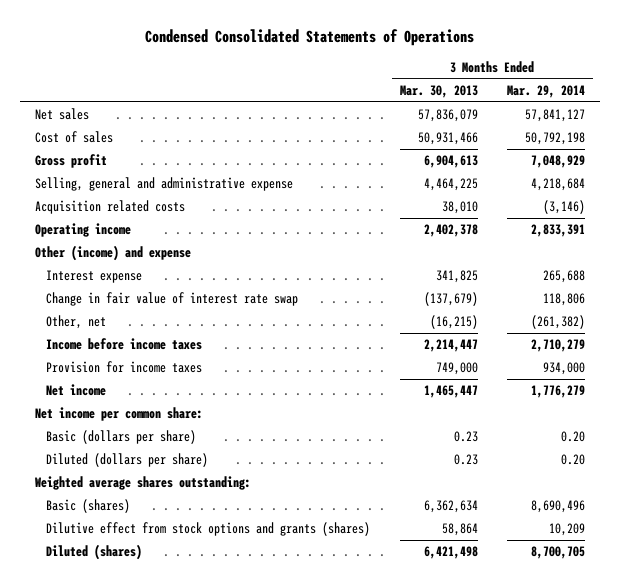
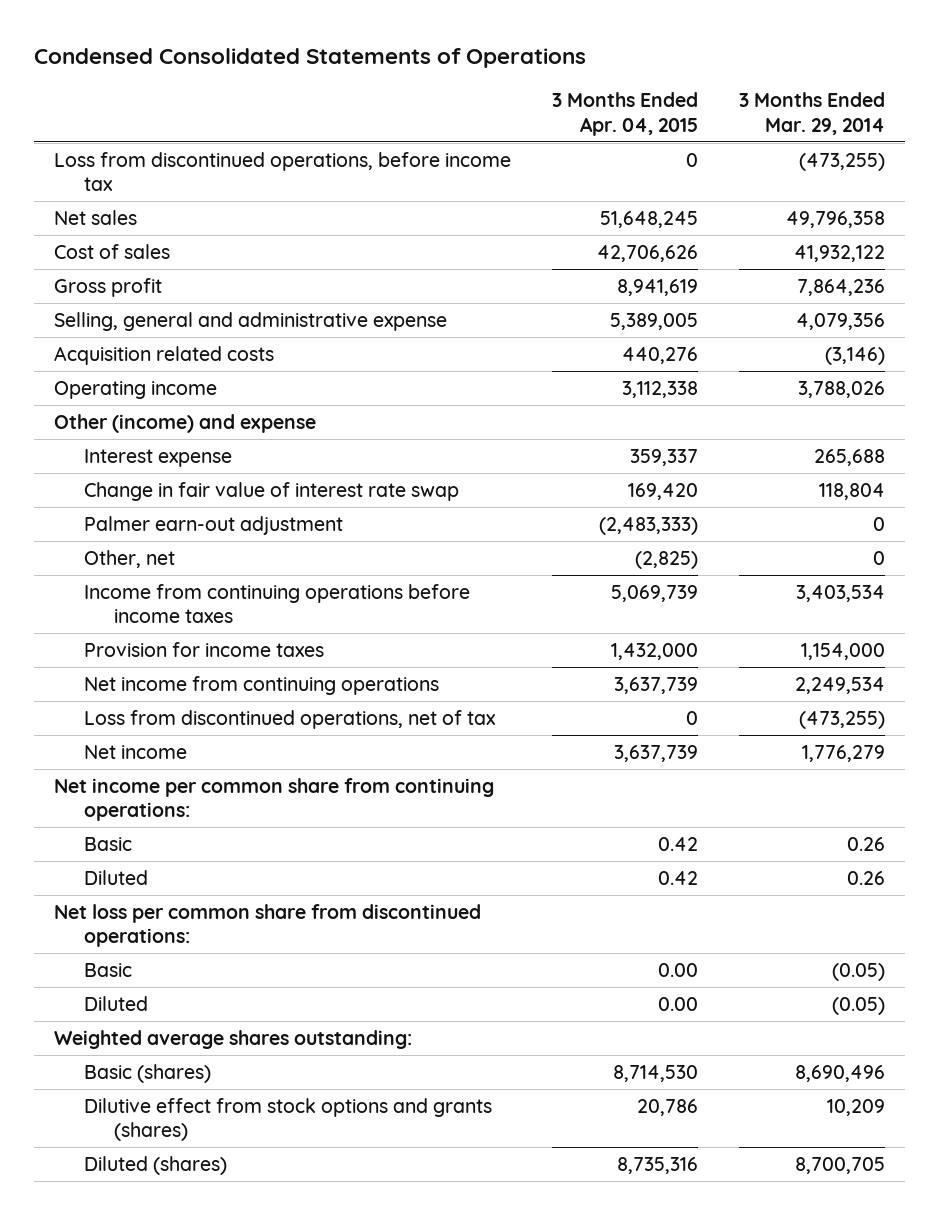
[399,85,478,99] Mar. 30, 2013 -> none
none -> [552,92,699,136] 3 Months Ended Apr. 04, 2015
none -> [54,151,512,192] Loss from discontinued operations, before income tax
[525,109,586,123] 57,841,127 -> [785,210,885,228] 49,796,358
[525,132,586,146] 50,792,198 -> [793,244,885,262] 41,932,122
[531,155,586,169] 7,048,929 -> [796,278,885,296] 7,864,236
[531,178,586,192] 4,218,684 -> [795,312,885,330] 4,079,356
[531,224,586,238] 2,833,391 -> [797,380,885,398] 3,788,026
[543,293,586,307] 118,806 -> [818,482,885,500] 118,804
none -> [84,515,344,535] Palmer earn-out adjustment
[531,315,586,330] (261,382) -> [872,550,885,565] 0
[45,338,202,351] Income before income taxes -> [84,583,471,624] Income from continuing operations before income taxes
[531,339,586,353] 2,710,279 -> [795,584,885,602] 3,403,534
[543,362,586,376] 934,000 -> [800,642,885,660] 1,154,000
none -> [84,675,440,695] Net income from continuing operations
none -> [84,709,497,729] Loss from discontinued operations, net of tax
[45,430,196,445] Basic (dollars per share) -> none
[45,453,208,468] Diluted (dollars per share) -> none
[35,407,204,422] Net income per common share: -> [54,777,495,822] Net income per common share from continuing operations:
none -> [84,836,133,851] Basic
none -> [84,869,149,885] Diluted
none -> [54,903,482,948] Net loss per common share from discontinued operations:
none -> [84,962,133,977] Basic
none -> [84,995,149,1011] Diluted

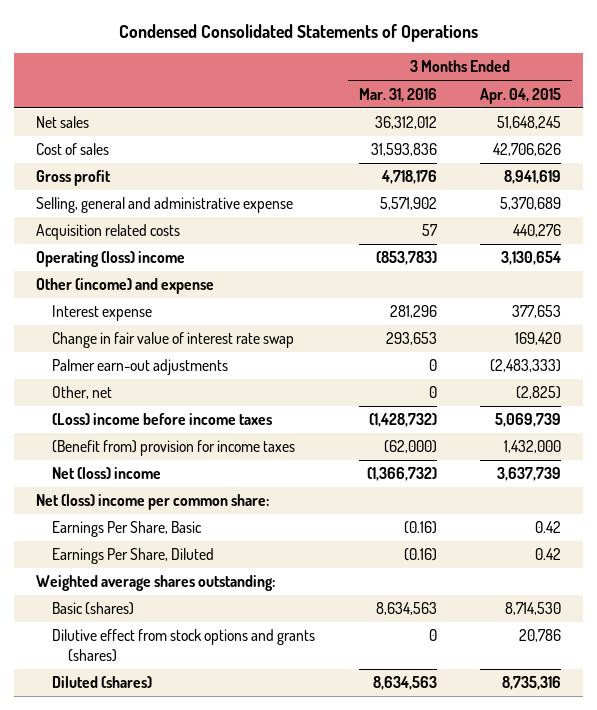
[738,92,885,135] 3 Months Ended Mar. 29, 2014 -> none
none -> [358,87,437,102] Mar. 31, 2016
[54,151,512,192] Loss from discontinued operations, before income tax -> none
[610,312,699,330] 5,389,005 -> [499,197,561,211] 5,370,689
[54,380,218,399] Operating income -> [36,251,186,268] Operating (loss) income
[622,380,699,398] 3,112,338 -> [500,251,561,266] 3,130,654
[630,448,699,466] 359,337 -> [511,305,561,319] 377,653
[84,515,344,535] Palmer earn-out adjustment -> [52,359,229,376] Palmer earn-out adjustments
[84,675,440,695] Net income from continuing operations -> none
[84,709,497,729] Loss from discontinued operations, net of tax -> none
[54,777,495,822] Net income per common share from continuing operations: -> none
[84,836,133,851] Basic -> none
[84,869,149,885] Diluted -> none
[84,962,133,977] Basic -> none
[84,995,149,1011] Diluted -> none
[84,583,471,624] Income from continuing operations before income taxes -> [52,413,273,426] (Loss) income before income taxes
[84,641,325,657] Provision for income taxes -> [52,440,296,457] (Benefit from) provision for income taxes
[84,744,188,759] Net income -> [52,467,162,480] Net (loss) income
[54,903,482,948] Net loss per common share from discontinued operations: -> [36,494,270,511] Net (loss) income per common share:
none -> [52,521,203,538] Earnings Per Share, Basic
none -> [52,548,215,565] Earnings Per Share, Diluted

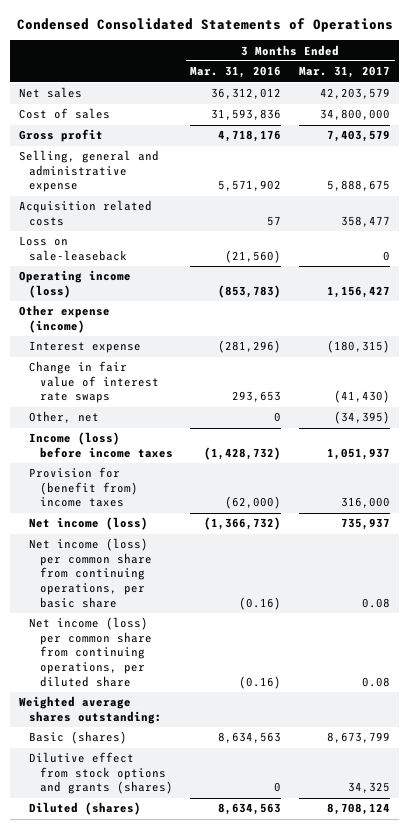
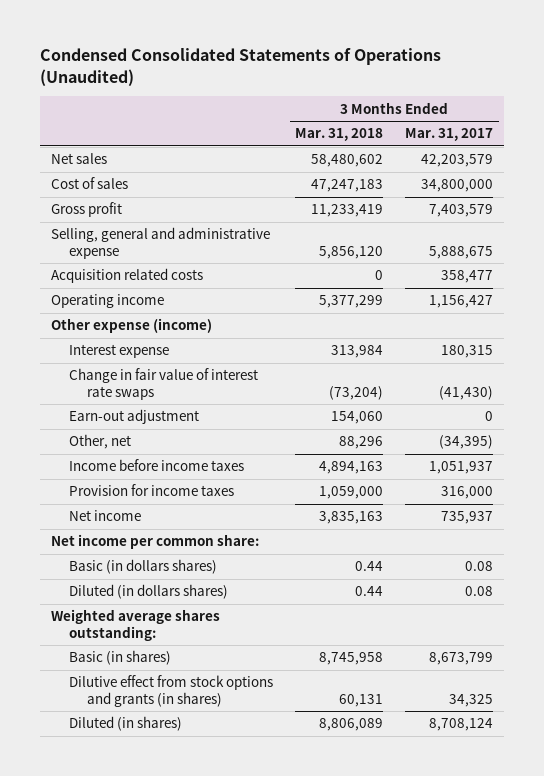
[16,17,393,32] Condensed Consolidated Statements of Operations -> [40,48,442,86] Condensed Consolidated Statements of Operations (Unaudited)
[190,66,282,79] Mar. 31, 2016 -> none
none -> [295,128,384,142] Mar. 31, 2018
[19,236,128,261] Loss on sale-leaseback -> none
[19,270,132,298] Operating income (loss) -> [50,294,164,309] Operating income
[327,340,391,354] (180,315) -> [441,345,494,359] 180,315
none -> [69,409,200,425] Earn-out adjustment
[29,432,173,458] Income (loss) before income taxes -> [69,459,245,472] Income before income taxes
[29,467,138,508] Provision for (benefit from) income taxes -> [69,484,235,497] Provision for income taxes
[29,517,149,531] Net income (loss) -> [69,510,142,522] Net income
none -> [50,534,259,550] Net income per common share:
[29,538,152,608] Net income (loss) per common share from continuing operations, per basic share -> [69,559,218,575] Basic (in dollars shares)
[29,617,152,687] Net income (loss) per common share from continuing operations, per diluted share -> [69,584,229,600] Diluted (in dollars shares)
[29,731,128,745] Basic (shares) -> [69,650,172,666] Basic (in shares)
[29,752,173,795] Dilutive effect from stock options and grants (shares) -> [69,675,274,707] Dilutive effect from stock options and grants (in shares)
[29,802,142,816] Diluted (shares) -> [69,716,183,732] Diluted (in shares)

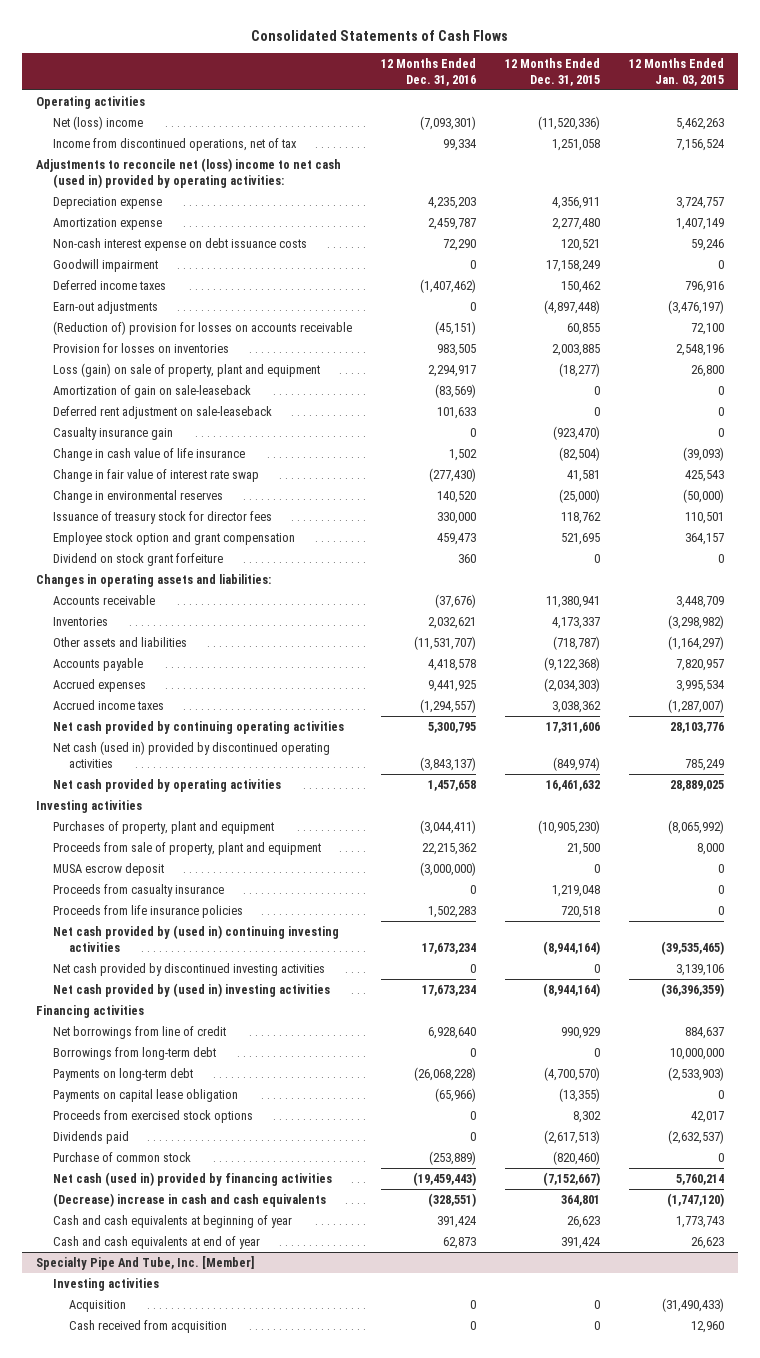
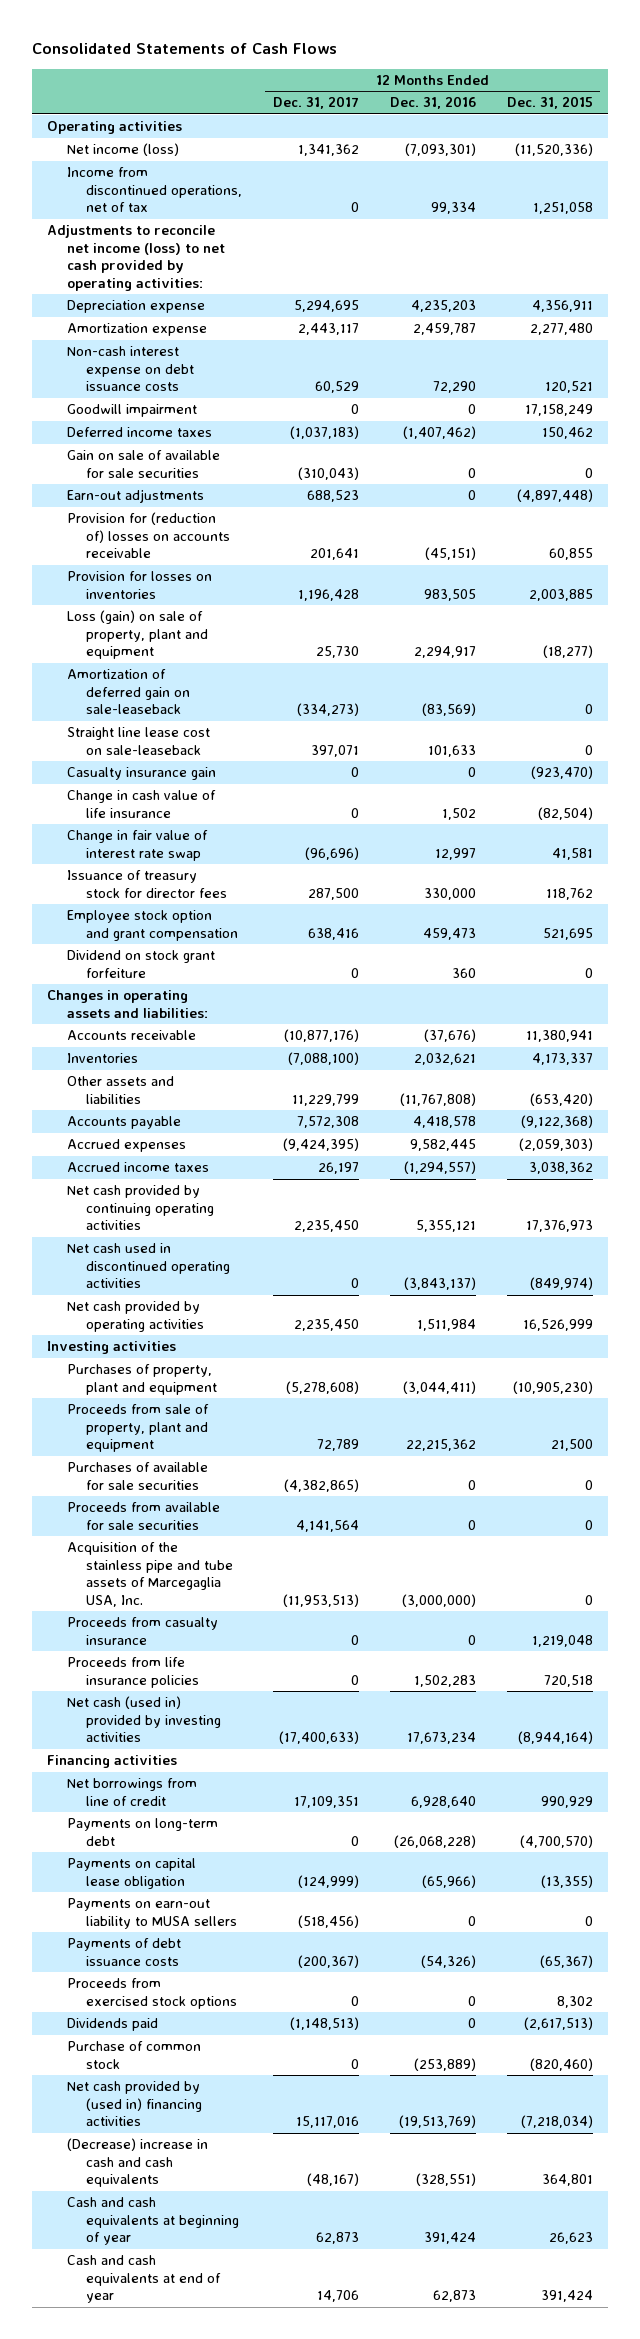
[628,58,724,86] 12 Months Ended Jan. 03, 2015 -> none
none -> [272,96,359,110] Dec. 31, 2017
[52,115,143,130] Net (loss) income -> [66,143,179,157] Net income (loss)
[36,157,342,188] Adjustments to reconcile net (loss) income to net cash (used in) provided by operating activities: -> [47,225,225,291] Adjustments to reconcile net income (loss) to net cash provided by operating activities:
none -> [66,450,220,478] Gain on sale of available for sale securities
[52,320,352,335] (Reduction of) provision for losses on accounts receivable -> [66,512,230,559] Provision for (reduction of) losses on accounts receivable
[52,384,251,398] Amortization of gain on sale-leaseback -> [66,669,190,715] Amortization of deferred gain on sale-leaseback
[52,405,272,419] Deferred rent adjustment on sale-leaseback -> [66,727,210,755] Straight line lease cost on sale-leaseback
[52,489,223,503] Change in environmental reserves -> none
[428,467,476,482] (277,430) -> [434,847,476,860] 12,997
[413,635,476,650] (11,531,707) -> [399,1092,476,1106] (11,767,808)
[552,635,600,650] (718,787) -> [529,1092,593,1106] (653,420)
[427,679,476,692] 9,441,925 -> [409,1139,476,1152] 9,582,445
[543,677,600,692] (2,034,303) -> [518,1138,593,1152] (2,059,303)
[427,721,476,733] 5,300,795 -> [415,1220,476,1233] 5,355,121
[545,721,600,733] 17,311,606 -> [525,1220,593,1233] 17,376,973
[52,740,330,768] Net cash (used in) provided by discontinued operating activities -> [66,1243,230,1289] Net cash used in discontinued operating activities
[427,779,476,791] 1,457,658 -> [416,1318,476,1331] 1,511,984
[545,779,600,791] 16,461,632 -> [522,1318,593,1331] 16,526,999
[52,862,164,876] MUSA escrow deposit -> none
none -> [66,1462,208,1490] Purchases of available for sale securities
none -> [66,1502,220,1530] Proceeds from available for sale securities
none -> [66,1542,233,1607] Acquisition of the stainless pipe and tube assets of Marcegaglia USA, Inc.
[52,924,339,952] Net cash provided by (used in) continuing investing activities -> none
[52,962,325,976] Net cash provided by discontinued investing activities -> none
[52,982,330,997] Net cash provided by (used in) investing activities -> [66,1696,221,1743] Net cash (used in) provided by investing activities
[52,1046,216,1060] Borrowings from long-term debt -> none
none -> [66,1898,237,1929] Payments on earn-out liability to MUSA sellers
none -> [66,1938,181,1966] Payments of debt issuance costs
[52,1171,332,1186] Net cash (used in) provided by financing activities -> [66,2081,202,2127] Net cash provided by (used in) financing activities
[412,1171,476,1186] (19,459,443) -> [398,2115,476,2129] (19,513,769)
[542,1171,600,1186] (7,152,667) -> [520,2115,593,2129] (7,218,034)
[36,1255,255,1270] Specialty Pipe And Tube, Inc. [Member] -> none
[52,1277,159,1291] Investing activities -> none
[69,1299,127,1312] Acquisition -> none
[69,1319,228,1333] Cash received from acquisition -> none

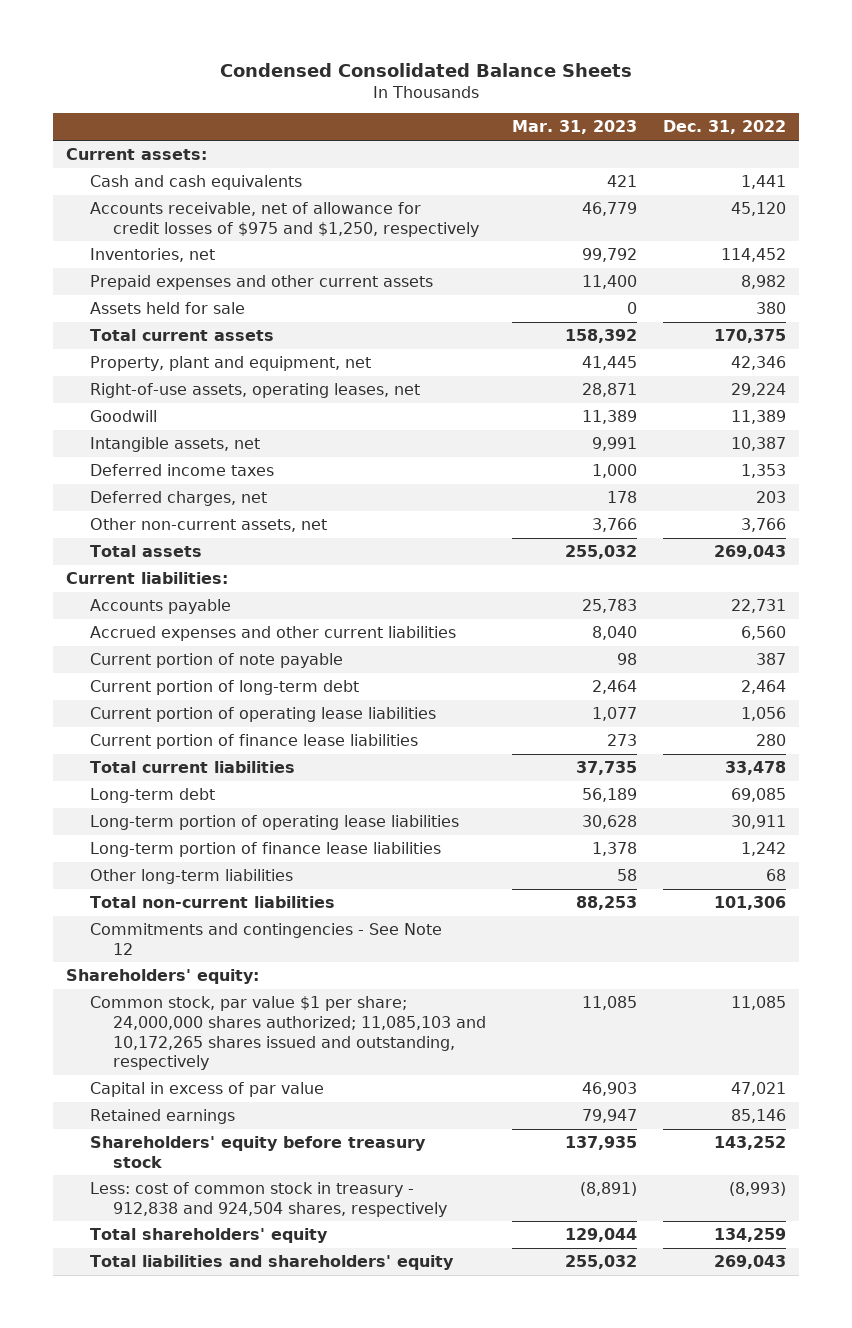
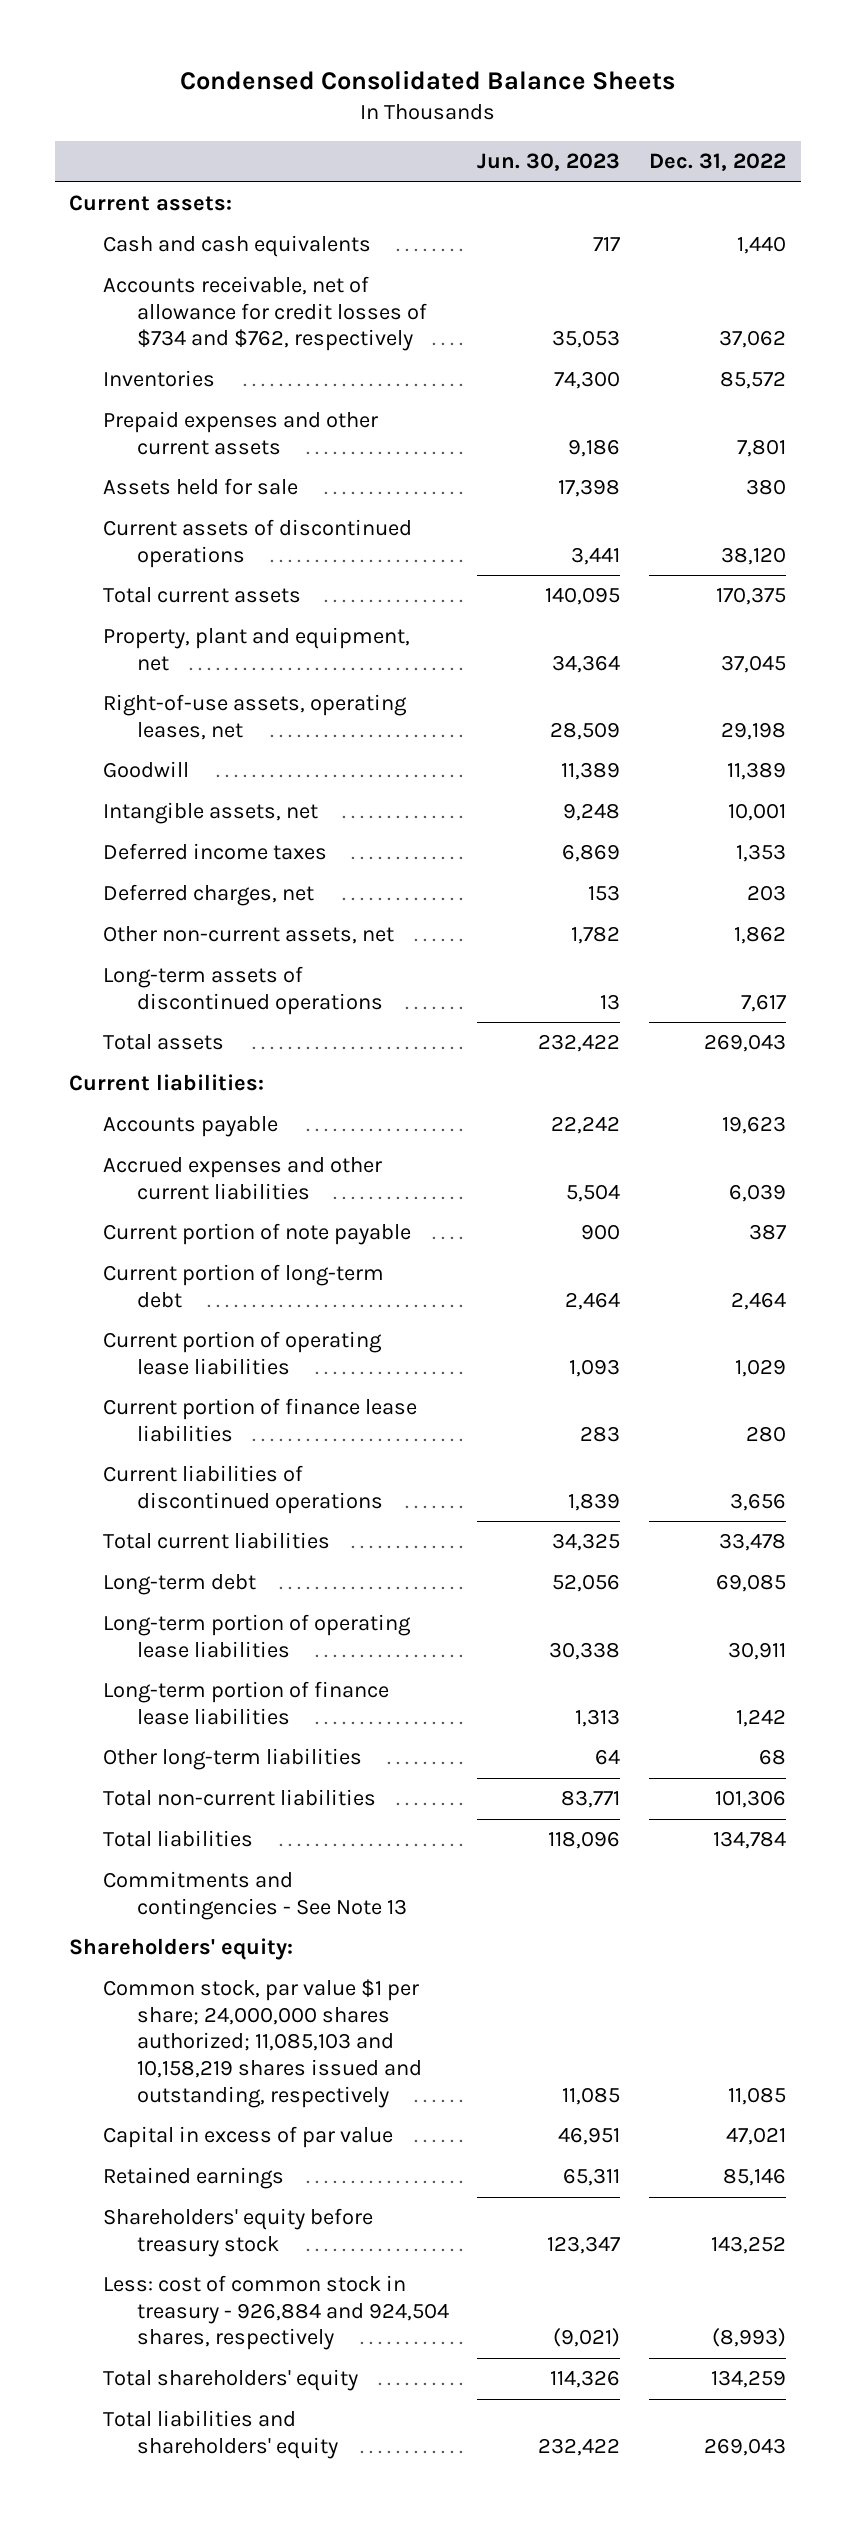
[511,120,637,135] Mar. 31, 2023 -> none
none -> [477,153,621,172] Jun. 30, 2023
[741,174,787,189] 1,441 -> [737,236,787,255] 1,440
[89,201,479,237] Accounts receivable, net of allowance for credit losses of $975 and $1,250, respectively -> [102,276,427,352] Accounts receivable, net of allowance for credit losses of $734 and $762, respectively
[731,201,787,216] 45,120 -> [719,330,787,349] 37,062
[89,247,215,262] Inventories, net -> [102,370,215,388] Inventories
[721,247,787,262] 114,452 -> [720,371,787,390] 85,572
[741,274,787,289] 8,982 -> [737,438,787,457] 7,801
none -> [102,519,412,568] Current assets of discontinued operations
[731,355,787,370] 42,346 -> [721,654,787,673] 37,045
[731,382,787,397] 29,224 -> [721,721,787,740] 29,198
[731,436,787,451] 10,387 -> [728,803,787,822] 10,001
[741,517,787,532] 3,766 -> [734,926,787,945] 1,862
none -> [102,966,383,1015] Long-term assets of discontinued operations
[731,598,787,613] 22,731 -> [722,1116,787,1135] 19,623
[741,625,787,640] 6,560 -> [729,1183,787,1202] 6,039
[741,706,787,721] 1,056 -> [735,1358,787,1377] 1,029
none -> [102,1465,383,1514] Current liabilities of discontinued operations
none -> [102,1830,253,1848] Total liabilities
[89,922,442,955] Commitments and contingencies - See Note 12 -> [102,1871,407,1920] Commitments and contingencies - See Note 13
[89,995,486,1071] Common stock, par value $1 per share; 24,000,000 shares authorized; 11,085,103 and 10,172,265 shares issued and outstanding, respectively -> [102,1979,422,2108] Common stock, par value $1 per share; 24,000,000 shares authorized; 11,085,103 and 10,158,219 shares issued and outstanding, respectively
[89,1181,447,1217] Less: cost of common stock in treasury - 912,838 and 924,504 shares, respectively -> [102,2275,449,2351] Less: cost of common stock in treasury - 926,884 and 924,504 shares, respectively

